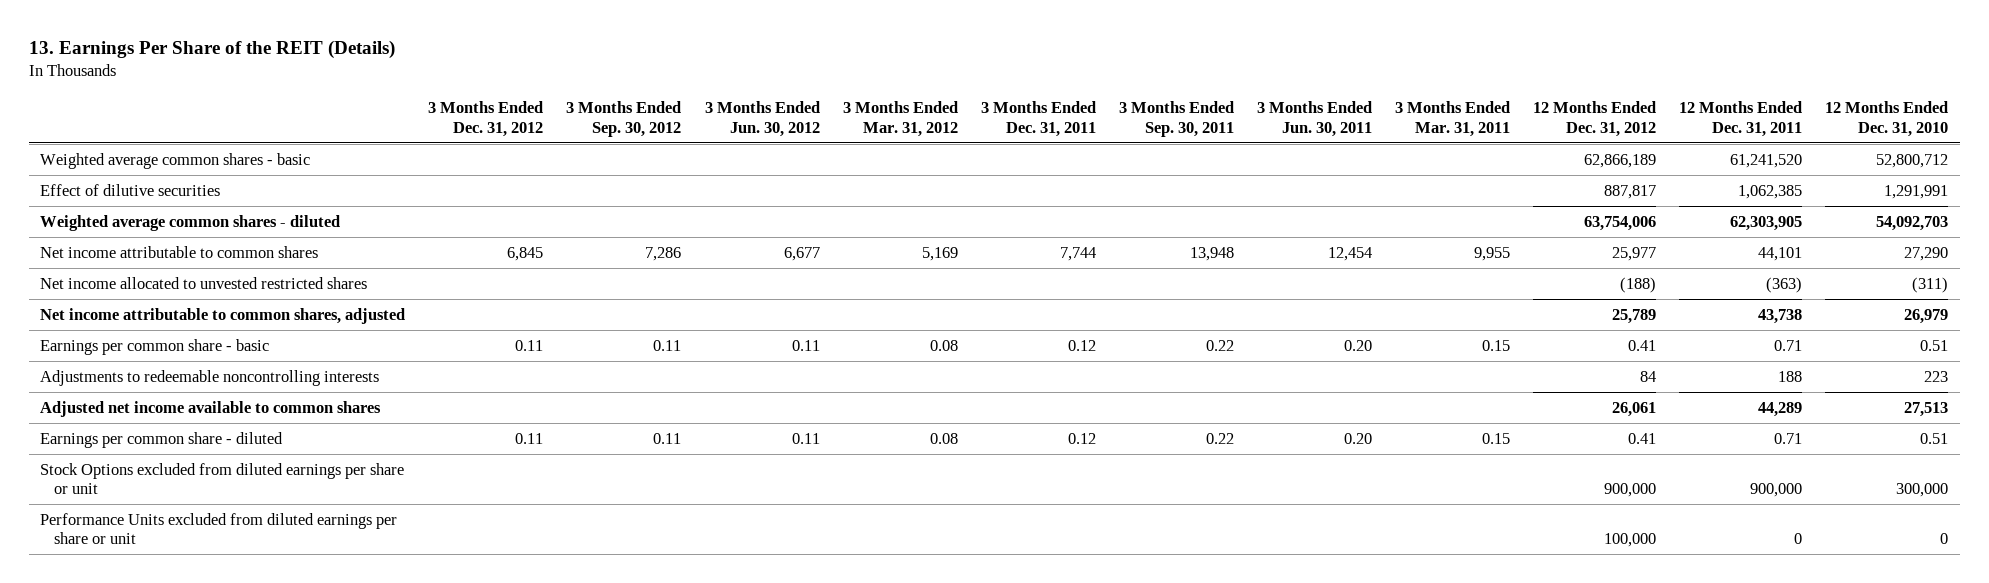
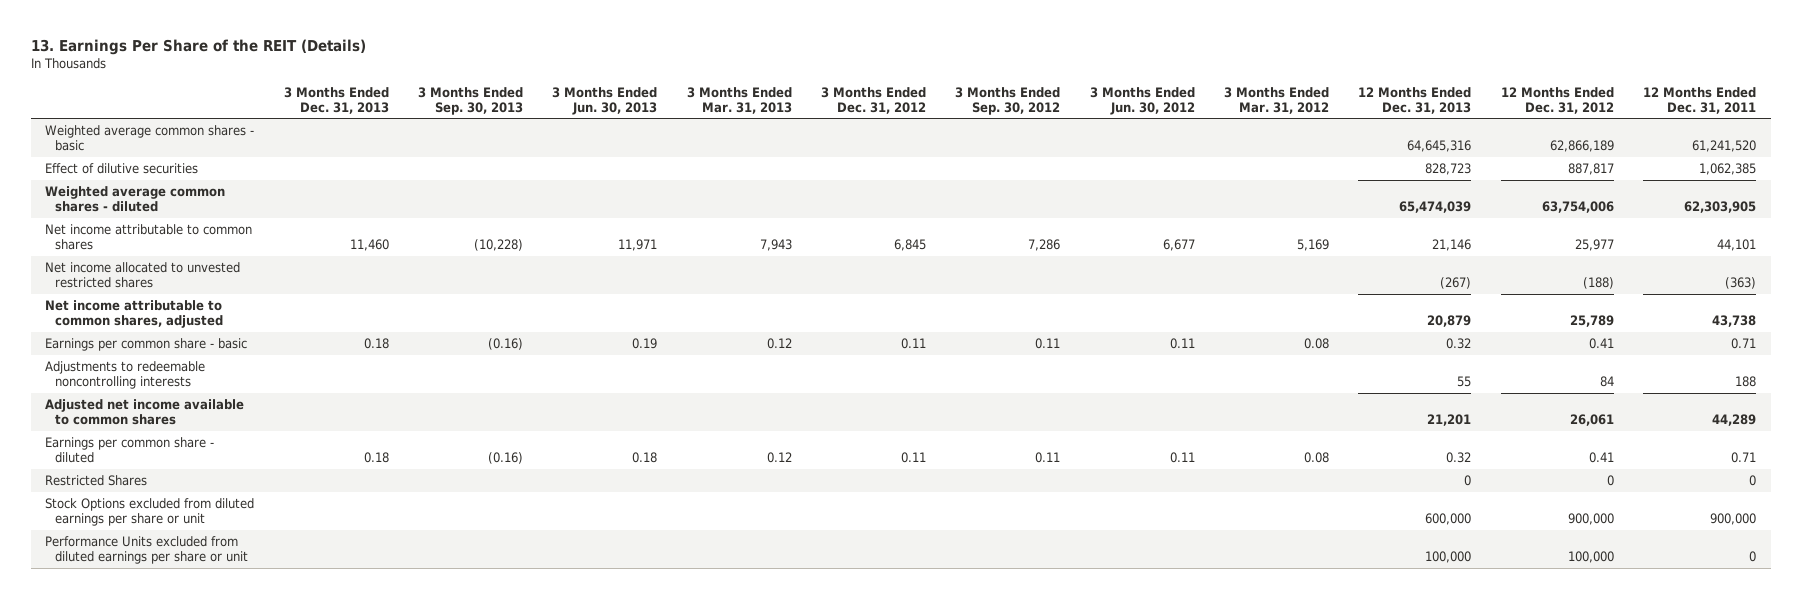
[980,101,1096,137] 3 Months Ended Dec. 31, 2011 -> none
[1118,101,1234,137] 3 Months Ended Sep. 30, 2011 -> none
[1257,101,1373,137] 3 Months Ended Jun. 30, 2011 -> none
[1395,101,1511,137] 3 Months Ended Mar. 31, 2011 -> none
[1825,101,1949,137] 12 Months Ended Dec. 31, 2010 -> none
none -> [283,86,389,114] 3 Months Ended Dec. 31, 2013
none -> [418,86,524,115] 3 Months Ended Sep. 30, 2013
none -> [552,86,658,115] 3 Months Ended Jun. 30, 2013
none -> [686,86,792,114] 3 Months Ended Mar. 31, 2013
none -> [1358,86,1472,114] 12 Months Ended Dec. 31, 2013
none -> [45,474,148,486] Restricted Shares

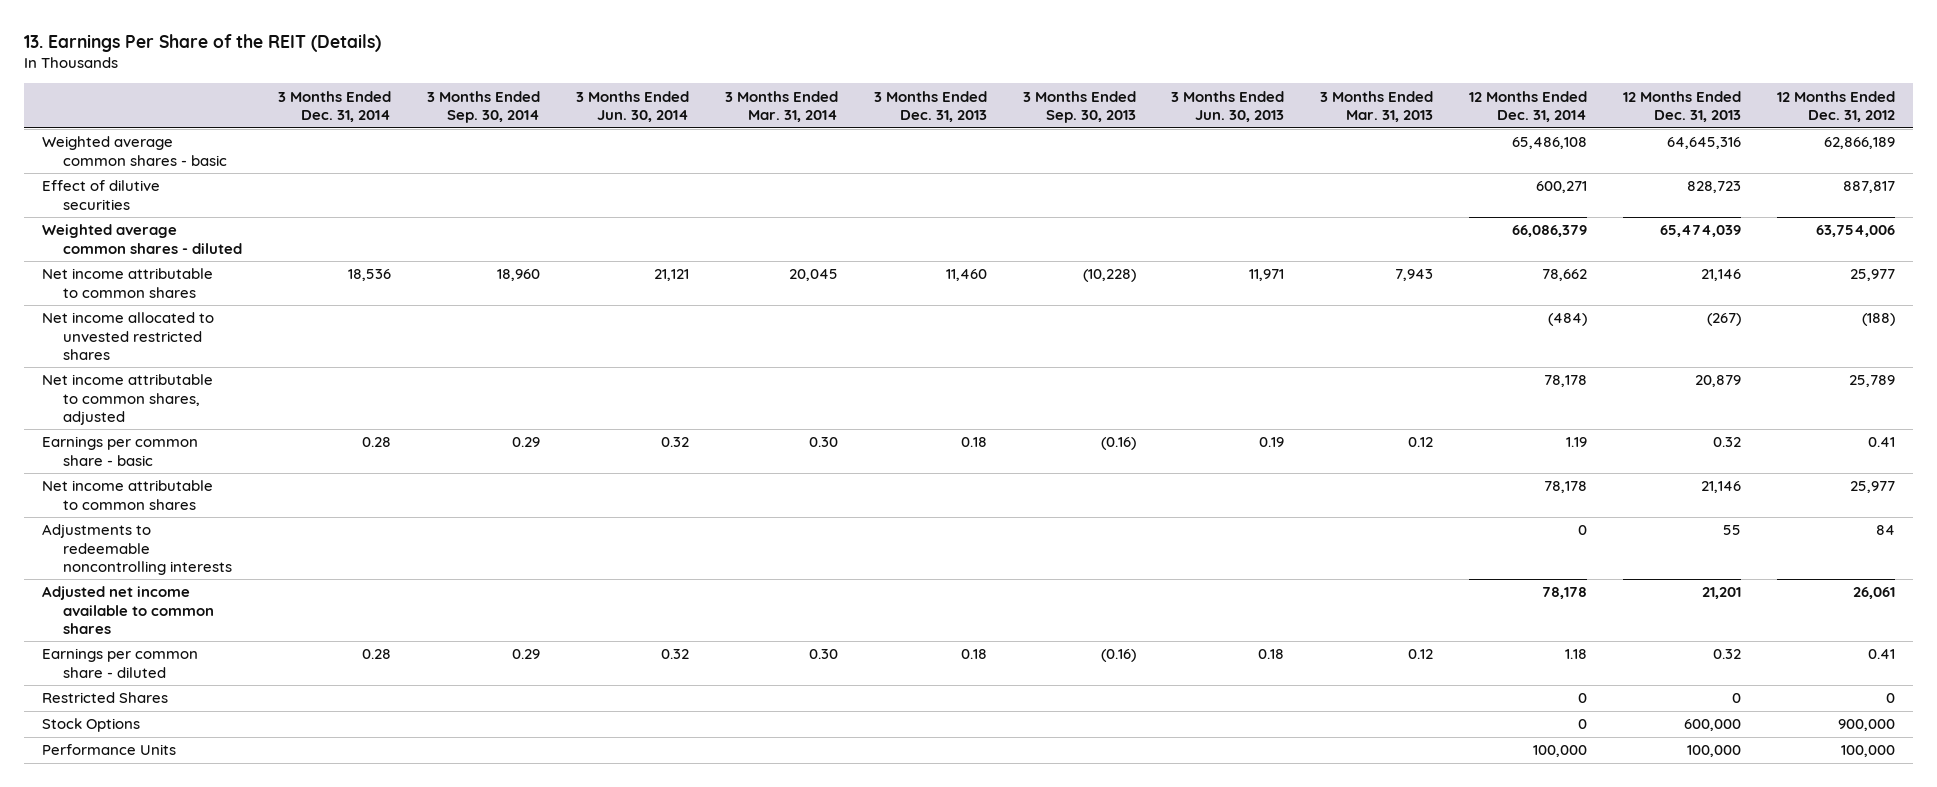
[821,86,927,114] 3 Months Ended Dec. 31, 2012 -> none
[955,86,1061,115] 3 Months Ended Sep. 30, 2012 -> none
[1089,86,1195,115] 3 Months Ended Jun. 30, 2012 -> none
[1224,86,1330,114] 3 Months Ended Mar. 31, 2012 -> none
[1643,86,1757,114] 12 Months Ended Dec. 31, 2011 -> none
none -> [278,90,392,123] 3 Months Ended Dec. 31, 2014
none -> [427,90,541,124] 3 Months Ended Sep. 30, 2014
none -> [575,90,689,123] 3 Months Ended Jun. 30, 2014
none -> [724,90,838,123] 3 Months Ended Mar. 31, 2014
none -> [1469,90,1588,123] 12 Months Ended Dec. 31, 2014
none -> [42,480,214,510] Net income attributable to common shares
[45,497,255,527] Stock Options excluded from diluted earnings per share or unit -> [42,718,141,733] Stock Options
[45,535,248,565] Performance Units excluded from diluted earnings per share or unit -> [42,744,177,756] Performance Units

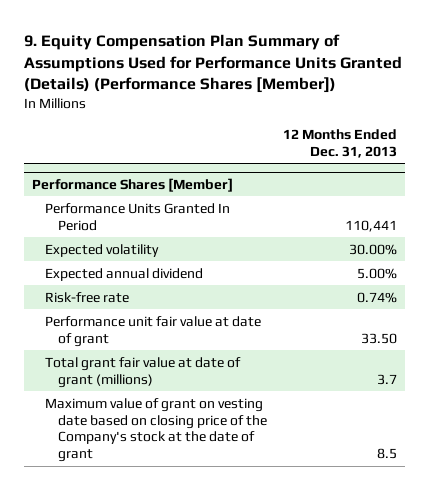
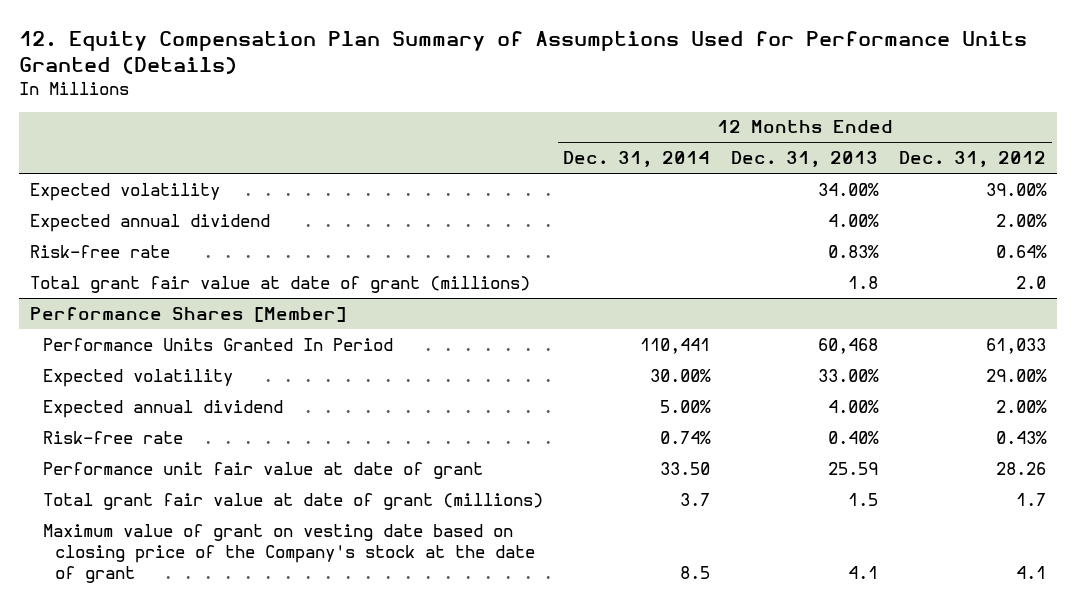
[24,33,403,94] 9. Equity Compensation Plan Summary of Assumptions Used for Performance Units Granted (Details) (Performance Shares [Member]) -> [19,30,1028,74] 12. Equity Compensation Plan Summary of Assumptions Used for Performance Units Granted (Details)
none -> [563,151,711,168] Dec. 31, 2014
none -> [899,151,1047,168] Dec. 31, 2012
none -> [29,182,220,201] Expected volatility
none -> [29,213,270,232] Expected annual dividend
none -> [29,244,170,258] Risk-free rate
none -> [29,275,530,293] Total grant fair value at date of grant (millions)
[344,219,397,232] 110,441 -> [818,337,879,354] 60,468
[348,243,397,255] 30.00% -> [818,368,880,382] 33.00%
[356,267,397,279] 5.00% -> [828,399,880,413] 4.00%
[356,291,397,303] 0.74% -> [828,430,880,444] 0.40%
[360,332,397,344] 33.50 -> [828,461,879,475] 25.59
[376,373,397,385] 3.7 -> [848,492,879,506] 1.5
[376,448,397,460] 8.5 -> [848,565,879,579] 4.1

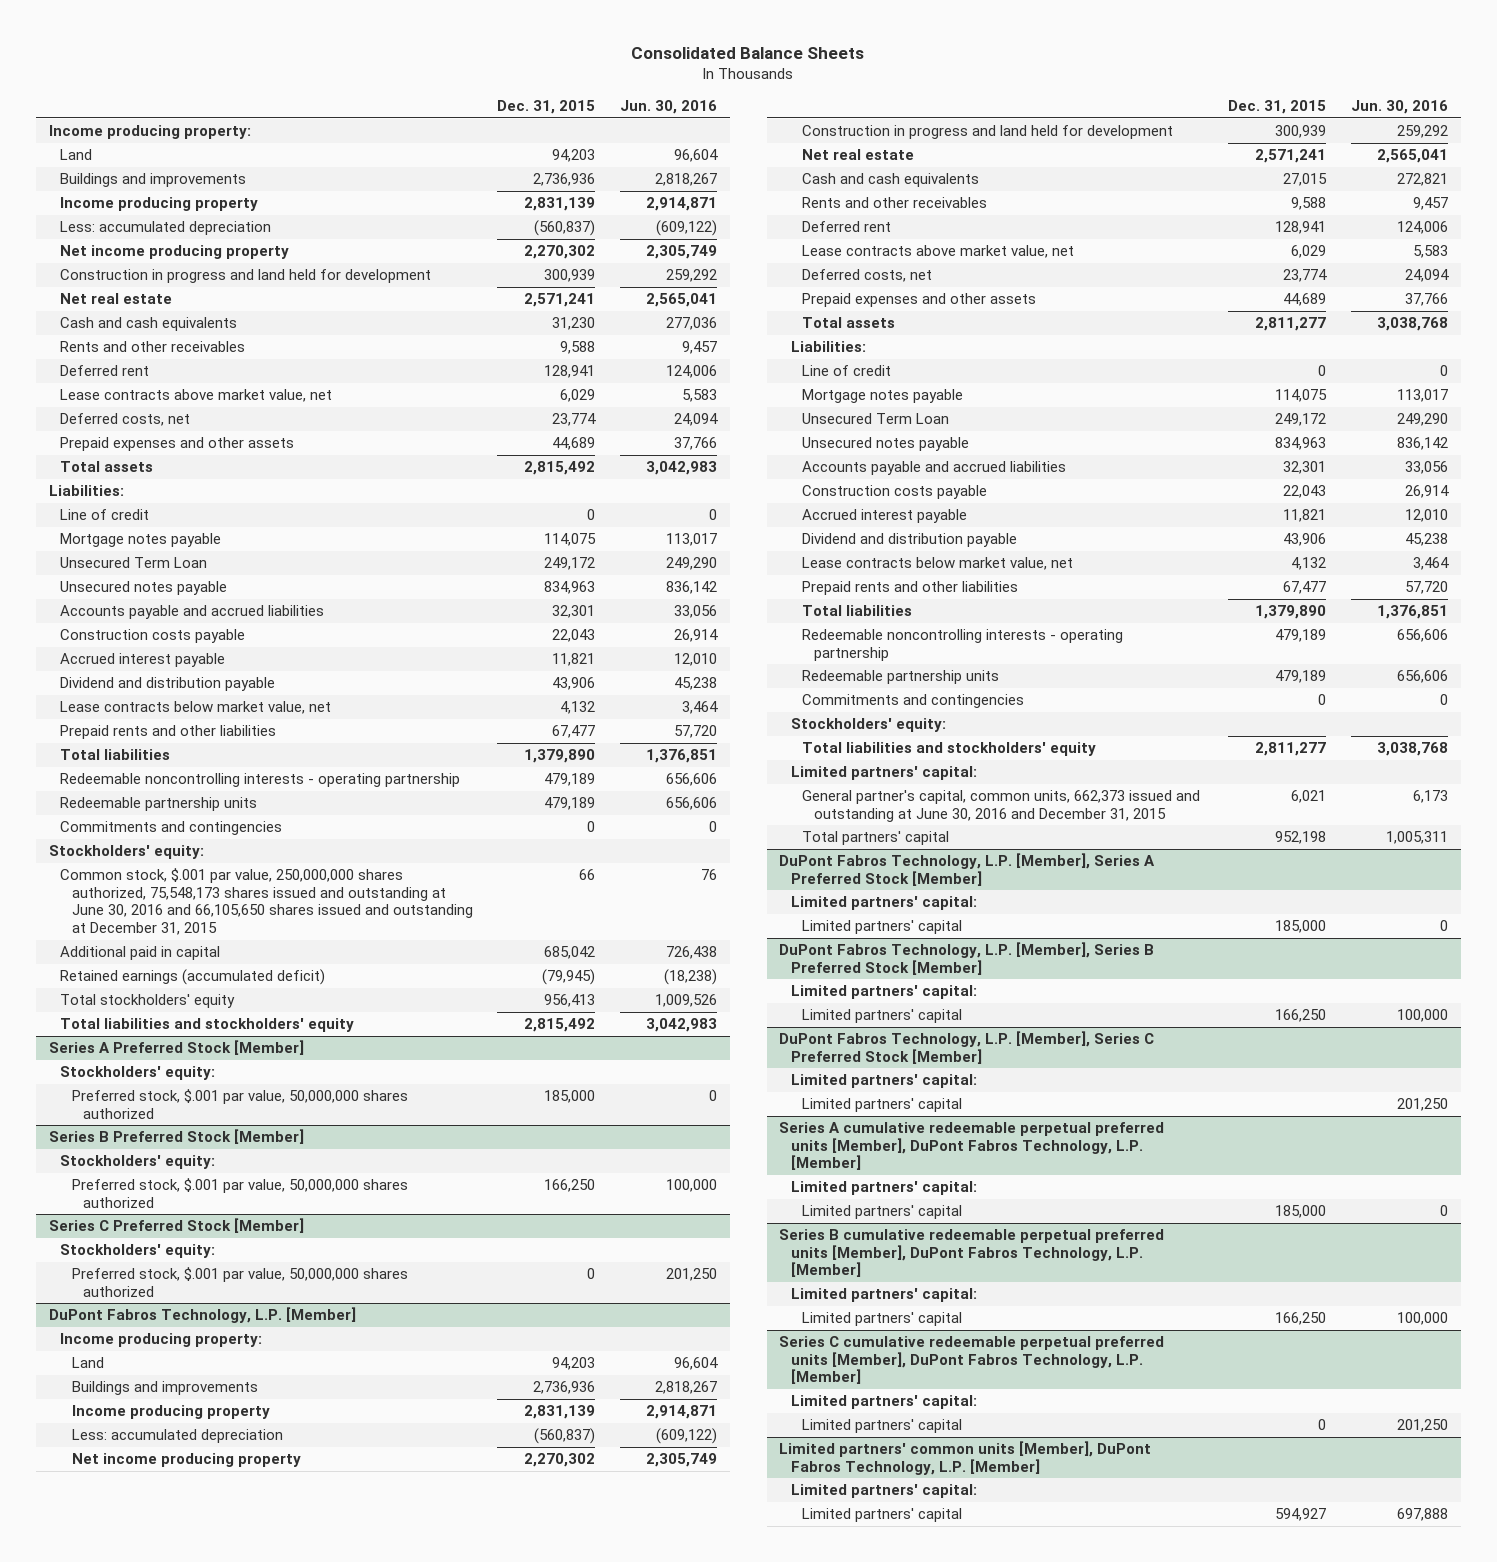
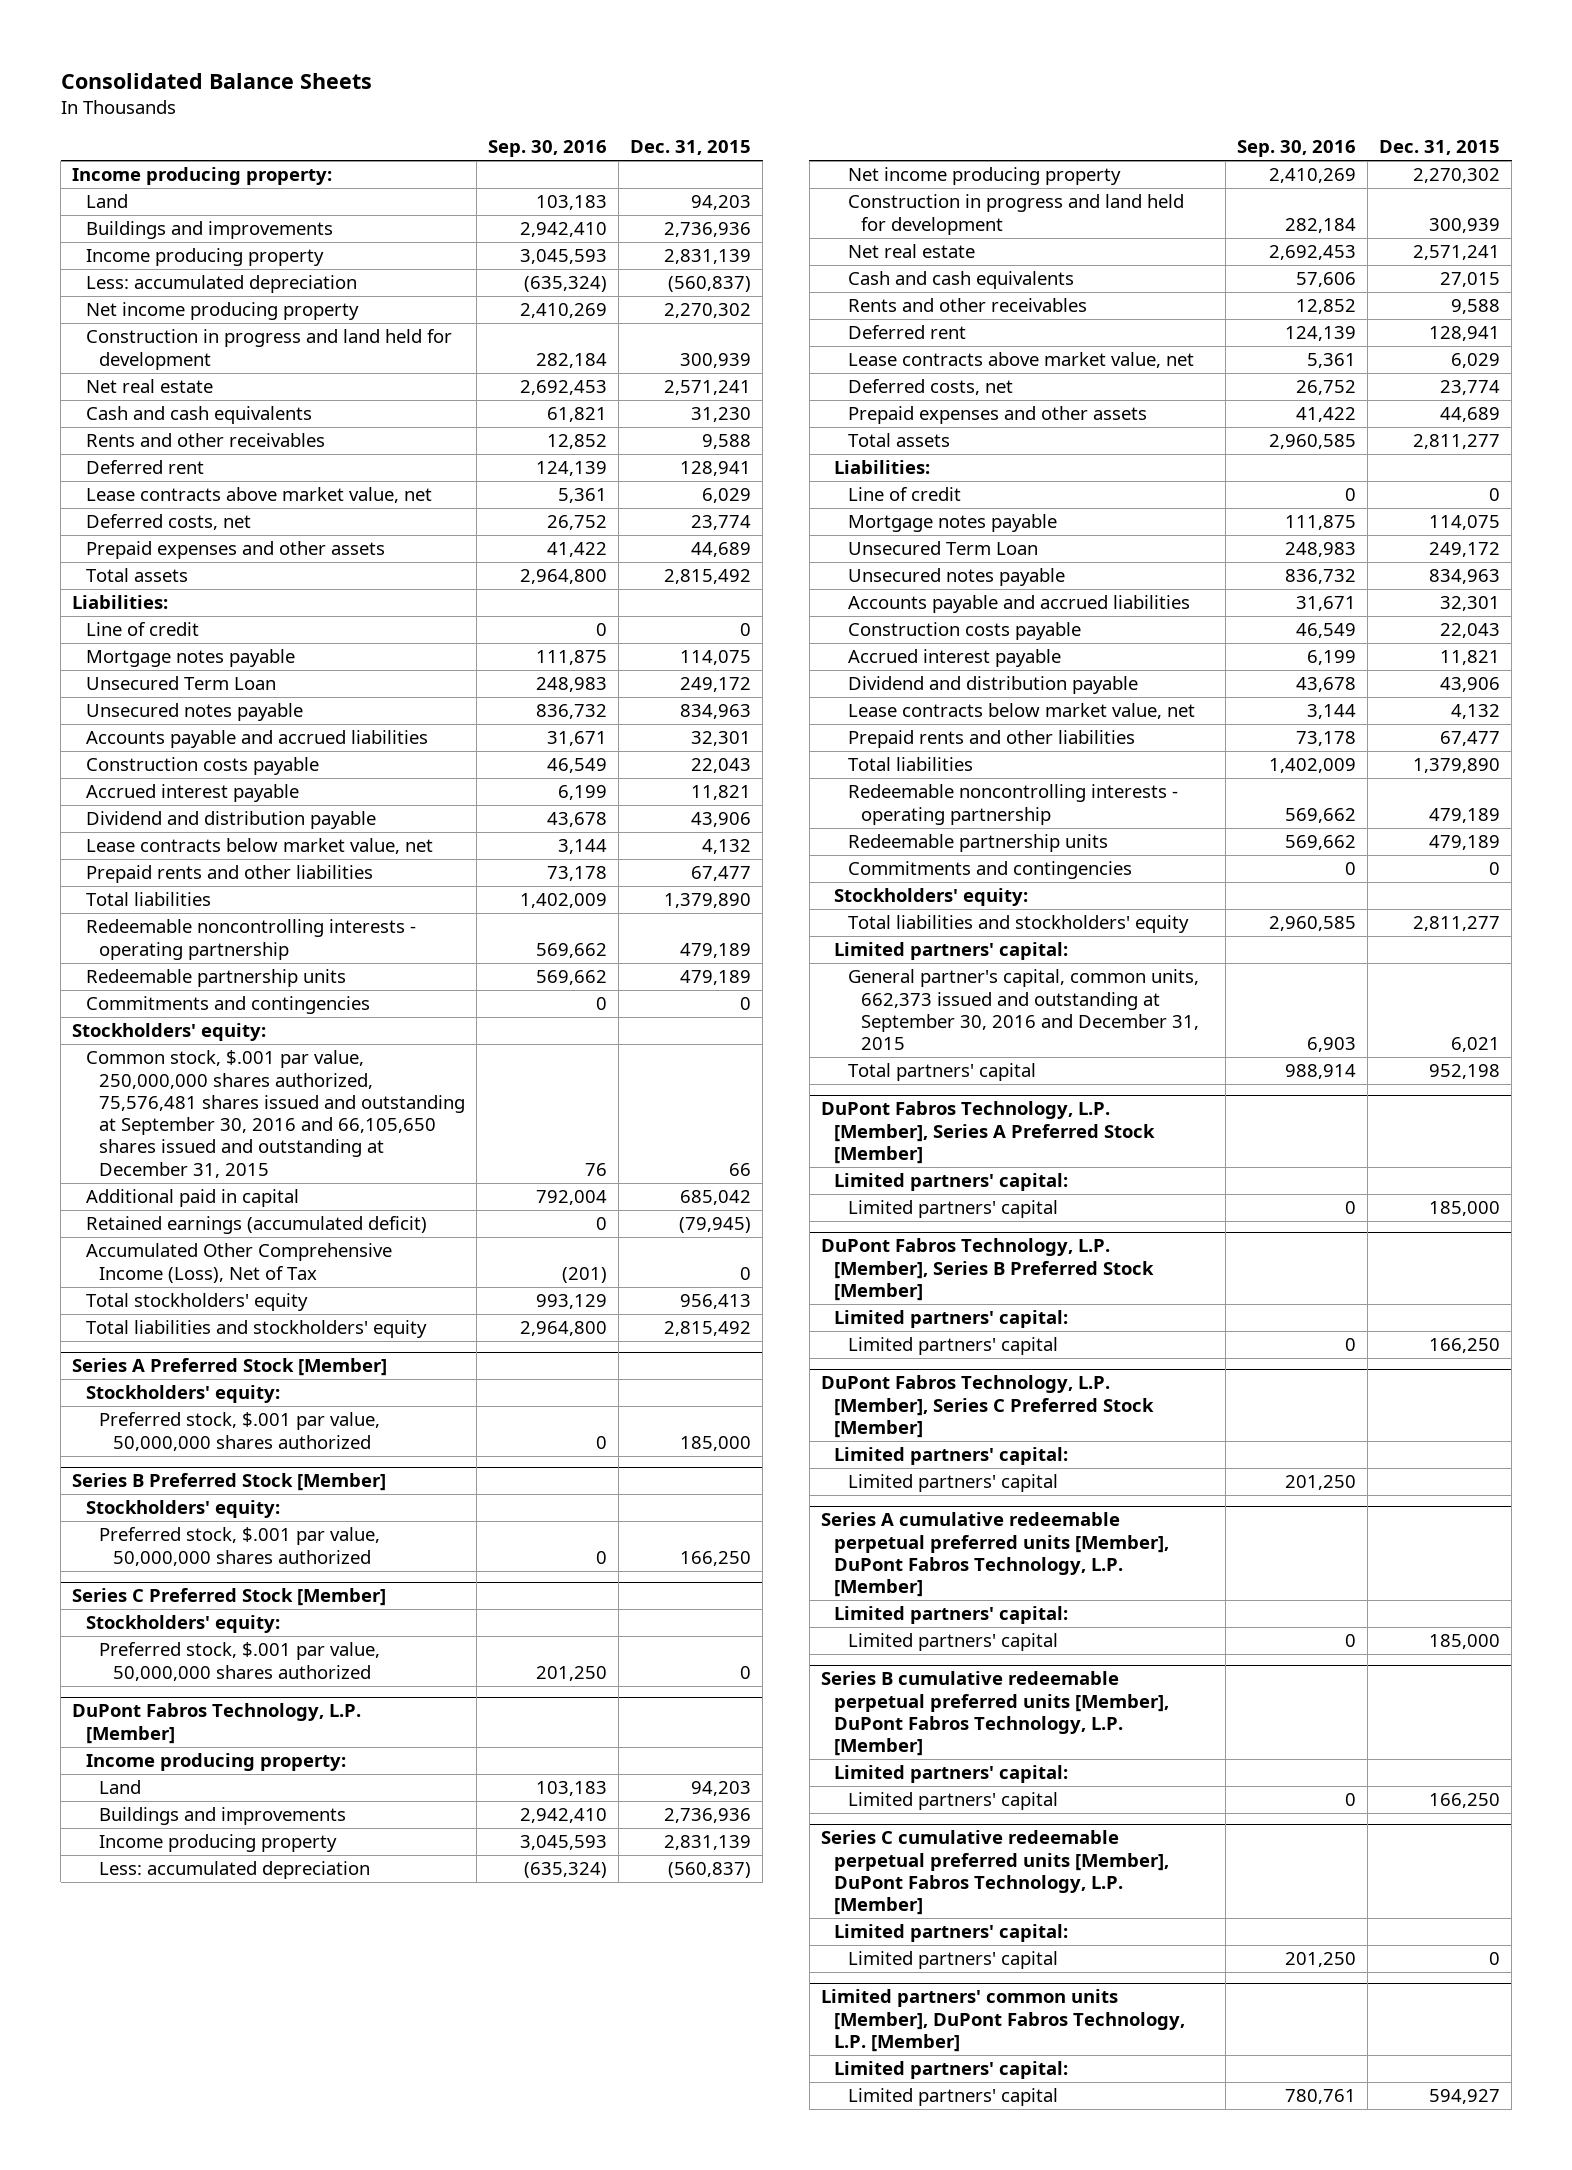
[620,100,718,115] Jun. 30, 2016 -> none
none -> [488,140,608,158] Sep. 30, 2016
[60,868,473,936] Common stock, $.001 par value, 250,000,000 shares authorized, 75,548,173 shares issued and outstanding at June 30, 2016 and 66,105,650 shares issued and outstanding at December 31, 2015 -> [85,1050,466,1178] Common stock, $.001 par value, 250,000,000 shares authorized, 75,576,481 shares issued and outstanding at September 30, 2016 and 66,105,650 shares issued and outstanding at December 31, 2015
none -> [85,1243,392,1283] Accumulated Other Comprehensive Income (Loss), Net of Tax
[802,790,1201,822] General partner's capital, common units, 662,373 issued and outstanding at June 30, 2016 and December 31, 2015 -> [847,969,1200,1051] General partner's capital, common units, 662,373 issued and outstanding at September 30, 2016 and December 31, 2015

